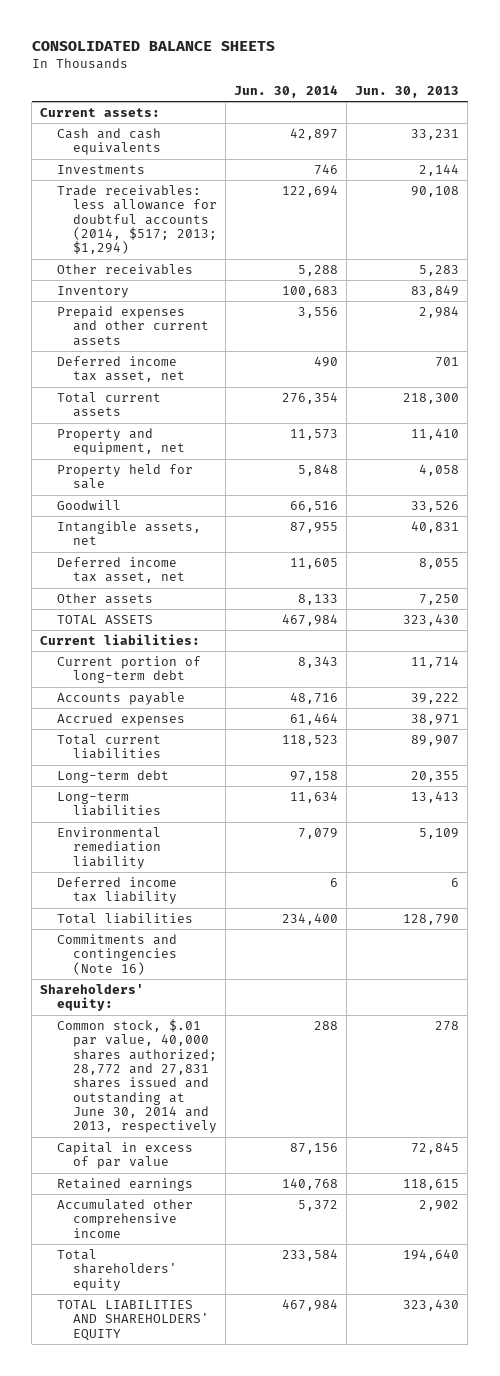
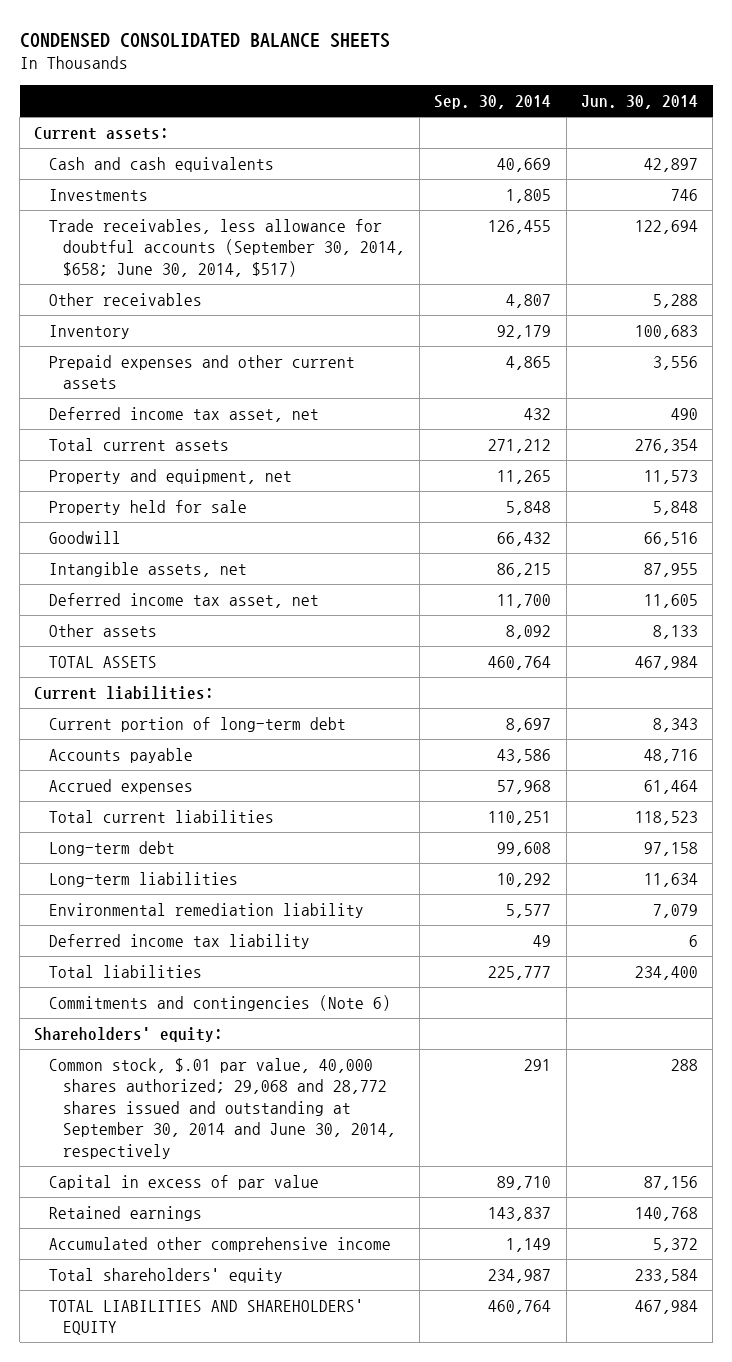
[31,41,275,52] CONSOLIDATED BALANCE SHEETS -> [19,32,390,48] CONDENSED CONSOLIDATED BALANCE SHEETS
[355,86,460,99] Jun. 30, 2013 -> none
none -> [434,95,552,110] Sep. 30, 2014
[56,184,218,255] Trade receivables: less allowance for doubtful accounts (2014, $517; 2013; $1,294) -> [48,218,406,277] Trade receivables, less allowance for doubtful accounts (September 30, 2014, $658; June 30, 2014, $517)
[56,933,178,975] Commitments and contingencies (Note 16) -> [48,994,391,1011] Commitments and contingencies (Note 6)
[56,1018,218,1134] Common stock, $.01 par value, 40,000 shares authorized; 28,772 and 27,831 shares issued and outstanding at June 30, 2014 and 2013, respectively -> [48,1057,397,1159] Common stock, $.01 par value, 40,000 shares authorized; 29,068 and 28,772 shares issued and outstanding at September 30, 2014 and June 30, 2014, respectively

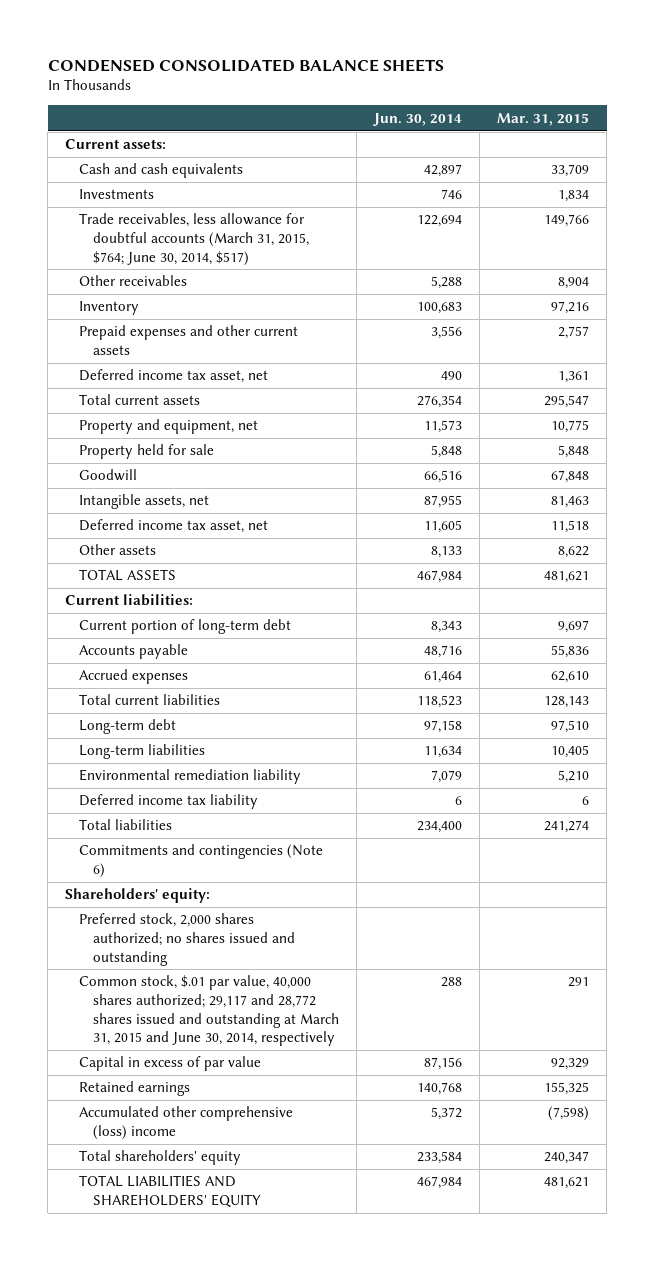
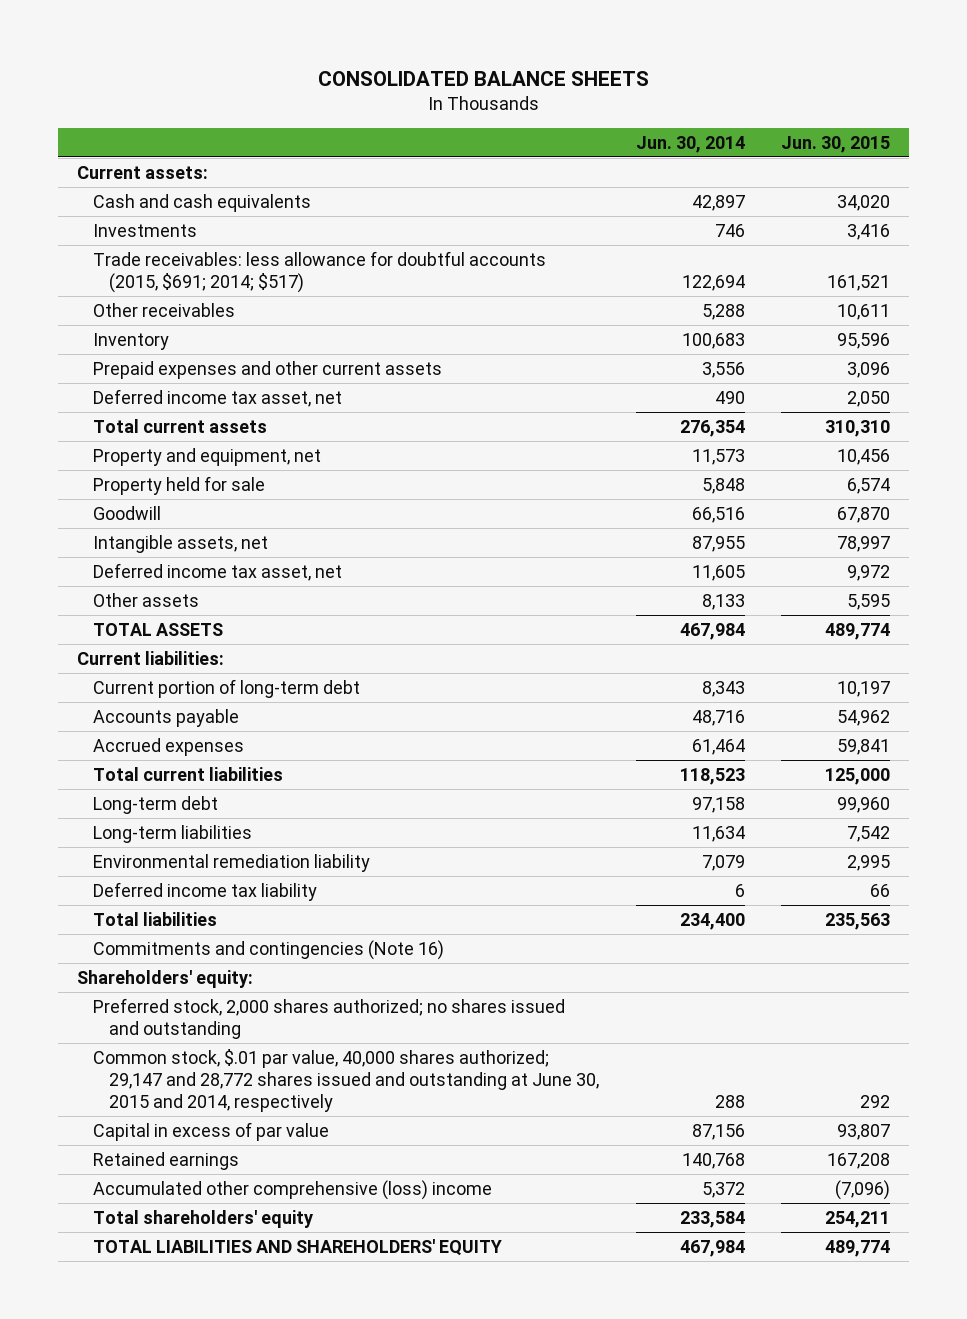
[47,58,444,72] CONDENSED CONSOLIDATED BALANCE SHEETS -> [317,71,649,87] CONSOLIDATED BALANCE SHEETS
[497,112,590,126] Mar. 31, 2015 -> none
none -> [781,135,891,153] Jun. 30, 2015
[79,213,310,266] Trade receivables, less allowance for doubtful accounts (March 31, 2015, $764; June 30, 2014, $517) -> [92,250,546,293] Trade receivables: less allowance for doubtful accounts (2015, $691; 2014; $517)
[79,844,324,879] Commitments and contingencies (Note 6) -> [92,939,444,960] Commitments and contingencies (Note 16)
[79,975,340,1047] Common stock, $.01 par value, 40,000 shares authorized; 29,117 and 28,772 shares issued and outstanding at March 31, 2015 and June 30, 2014, respectively -> [92,1048,599,1112] Common stock, $.01 par value, 40,000 shares authorized; 29,147 and 28,772 shares issued and outstanding at June 30, 2015 and 2014, respectively

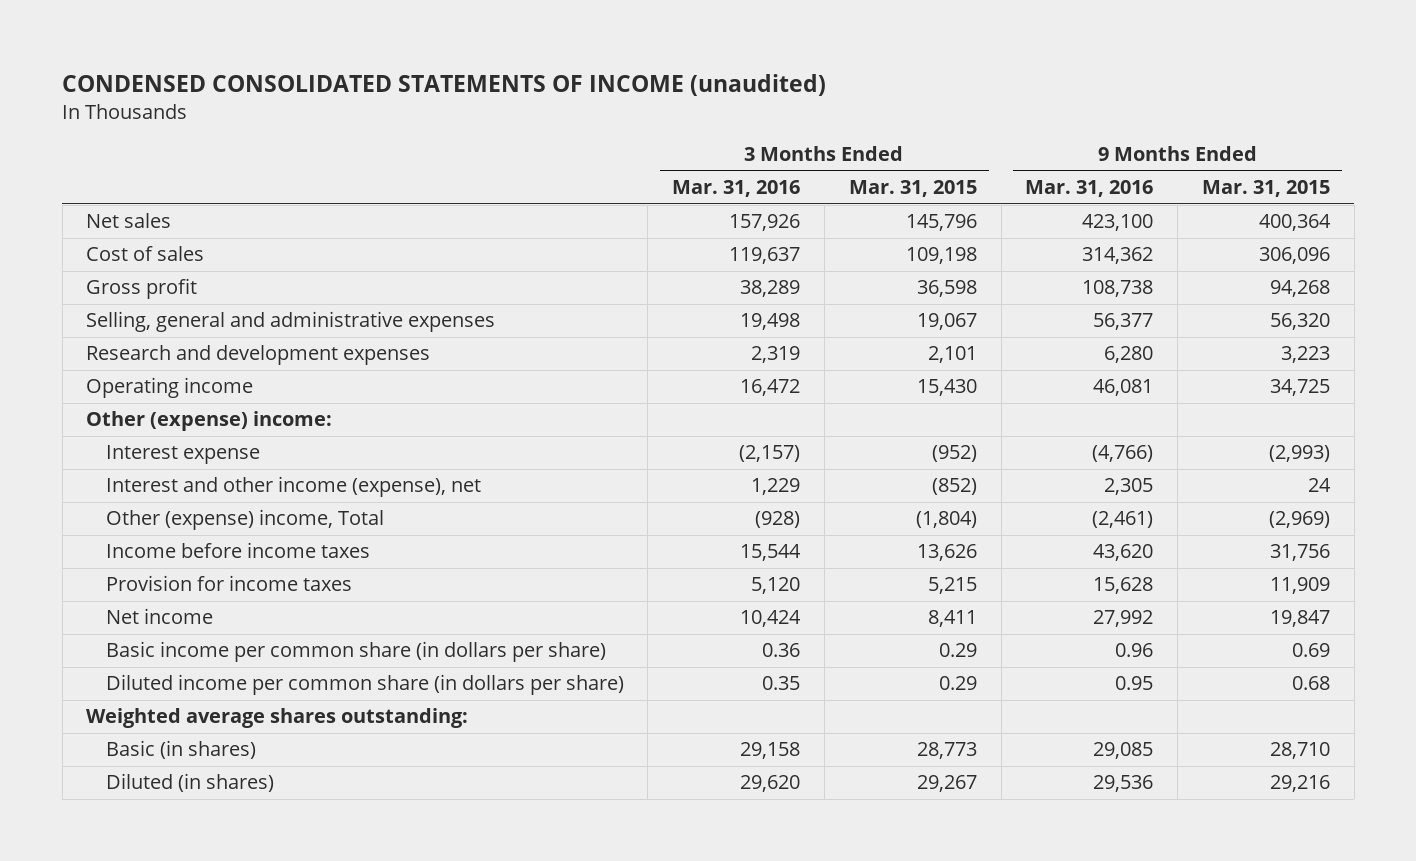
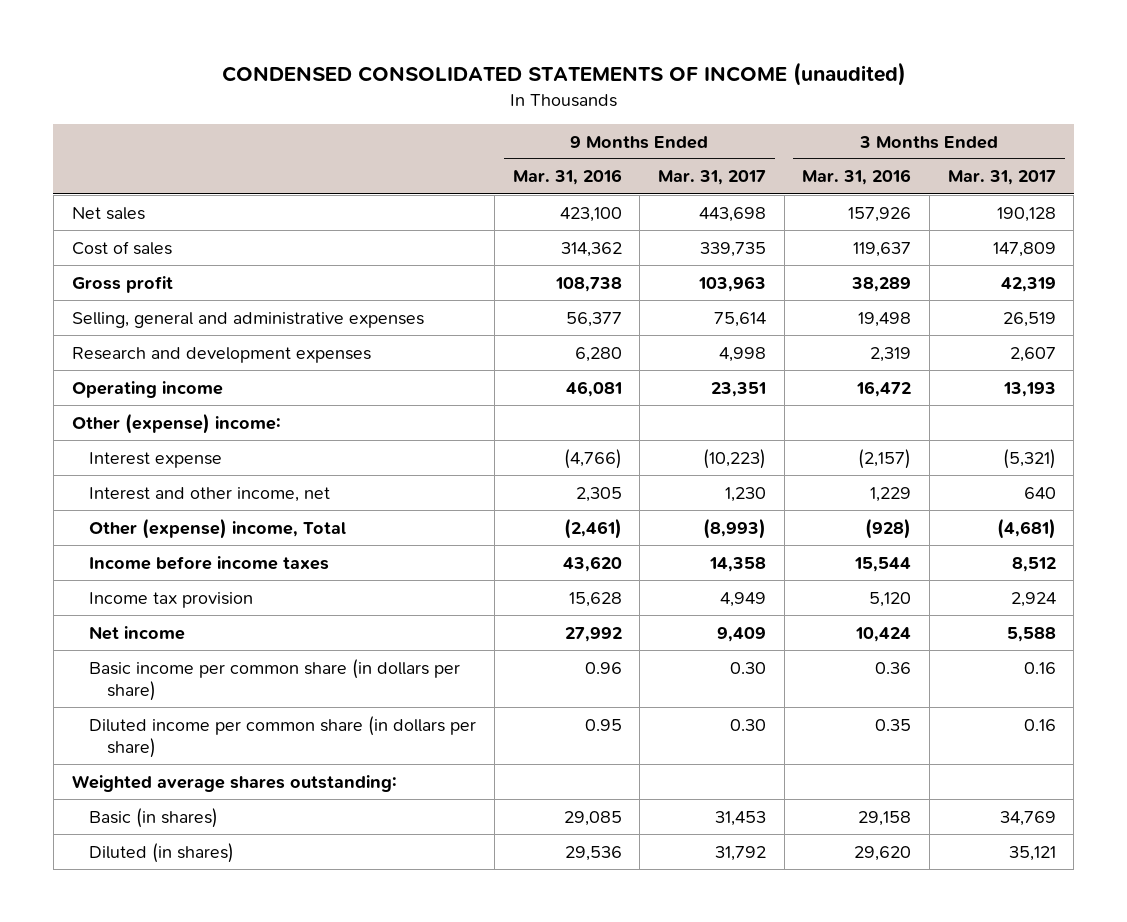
[848,180,977,198] Mar. 31, 2015 -> none
[1201,180,1330,198] Mar. 31, 2015 -> none
none -> [657,170,766,186] Mar. 31, 2017
none -> [947,170,1056,186] Mar. 31, 2017
[105,476,481,498] Interest and other income (expense), net -> [89,486,331,502] Interest and other income, net
[105,575,352,592] Provision for income taxes -> [89,591,254,608] Income tax provision

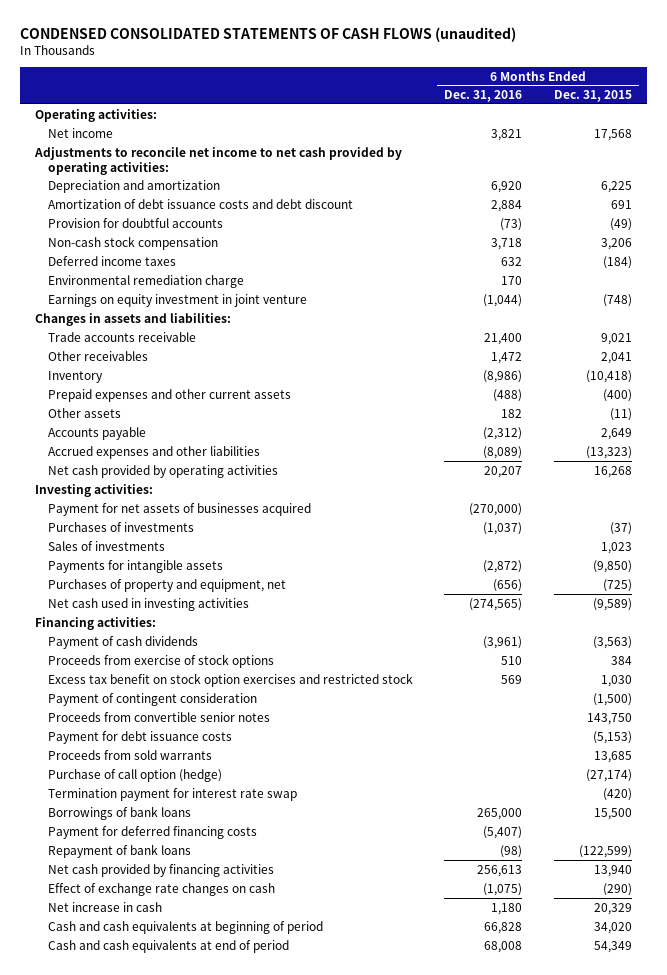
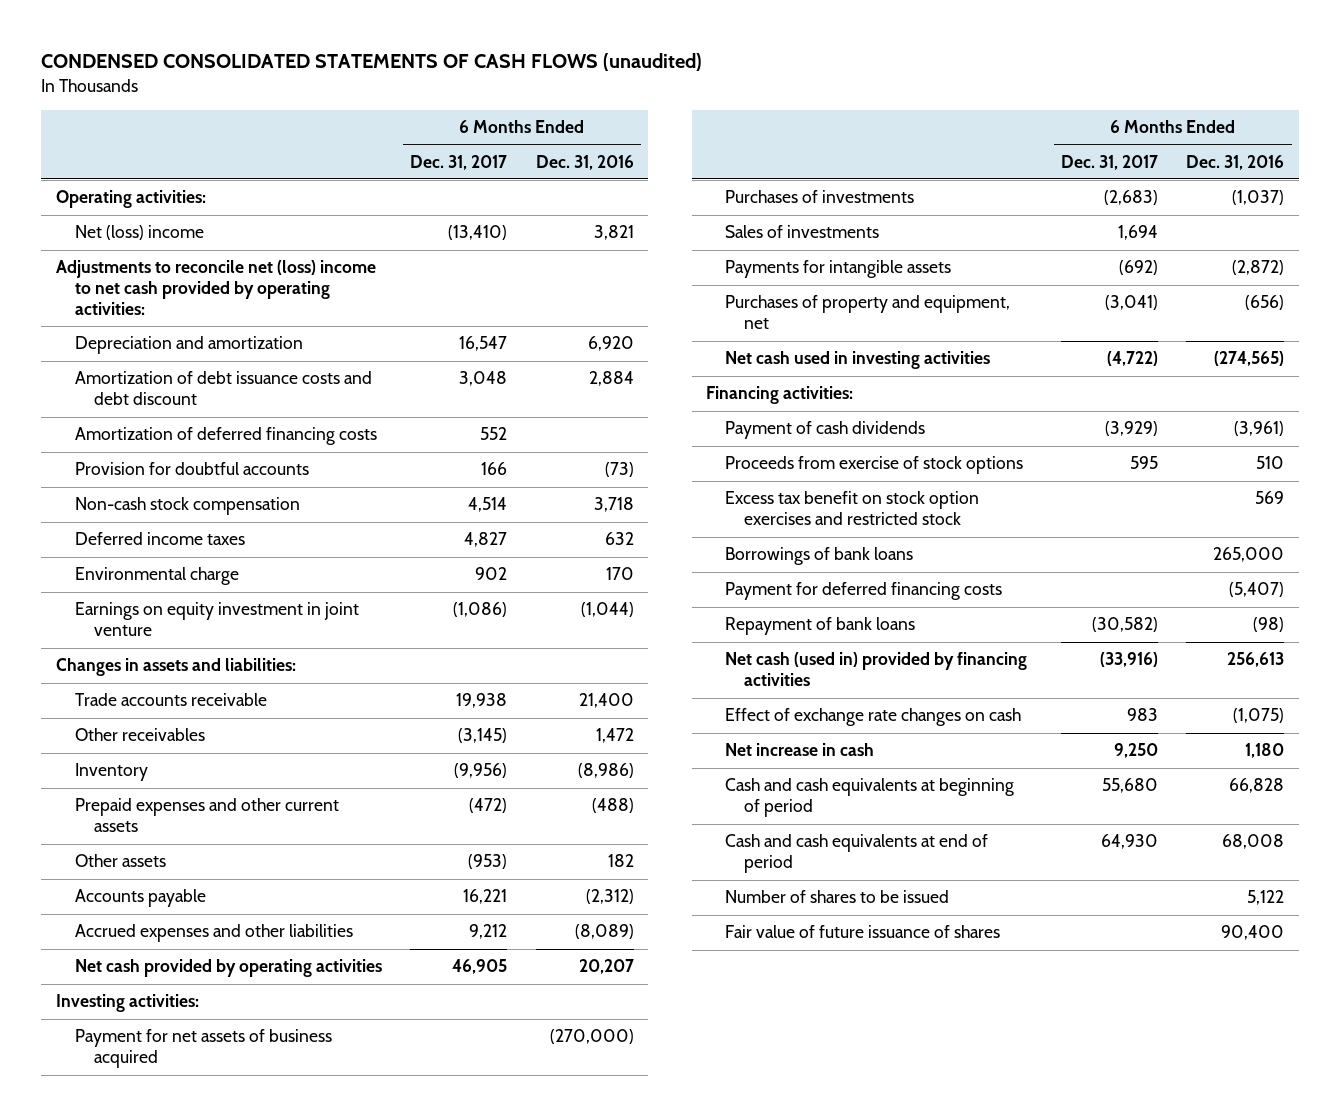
[553,90,632,103] Dec. 31, 2015 -> none
none -> [410,154,508,170] Dec. 31, 2017
[48,127,114,138] Net income -> [74,225,204,241] Net (loss) income
[34,146,403,175] Adjustments to reconcile net income to net cash provided by operating activities: -> [55,260,376,316] Adjustments to reconcile net (loss) income to net cash provided by operating activities:
none -> [74,427,377,446] Amortization of deferred financing costs
[48,274,245,288] Environmental remediation charge -> [74,567,239,586] Environmental charge
[48,502,312,516] Payment for net assets of businesses acquired -> [74,1029,332,1069] Payment for net assets of business acquired
[48,692,258,706] Payment of contingent consideration -> none
[48,711,271,722] Proceeds from convertible senior notes -> none
[48,730,233,744] Payment for debt issuance costs -> none
[48,749,213,760] Proceeds from sold warrants -> none
[48,768,223,782] Purchase of call option (hedge) -> none
[48,787,298,801] Termination payment for interest rate swap -> none
[48,863,275,877] Net cash provided by financing activities -> [725,652,1028,687] Net cash (used in) provided by financing activities
none -> [725,890,950,904] Number of shares to be issued
none -> [725,925,1001,939] Fair value of future issuance of shares

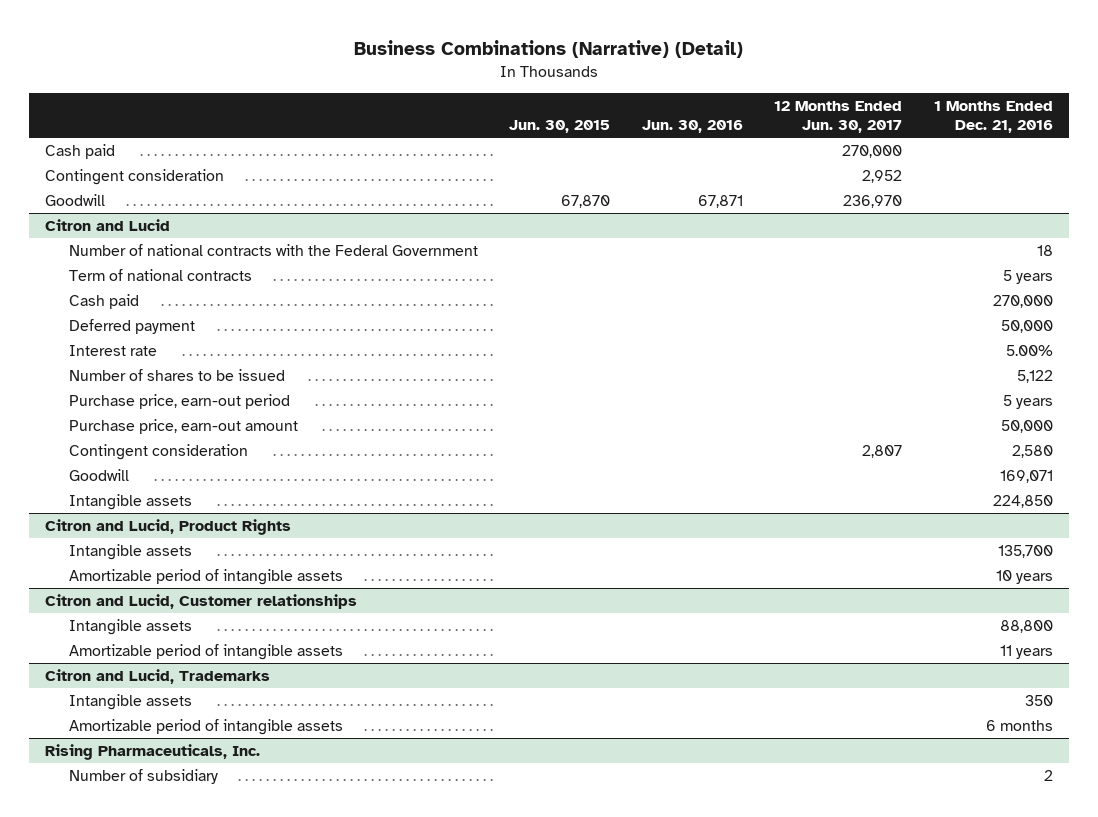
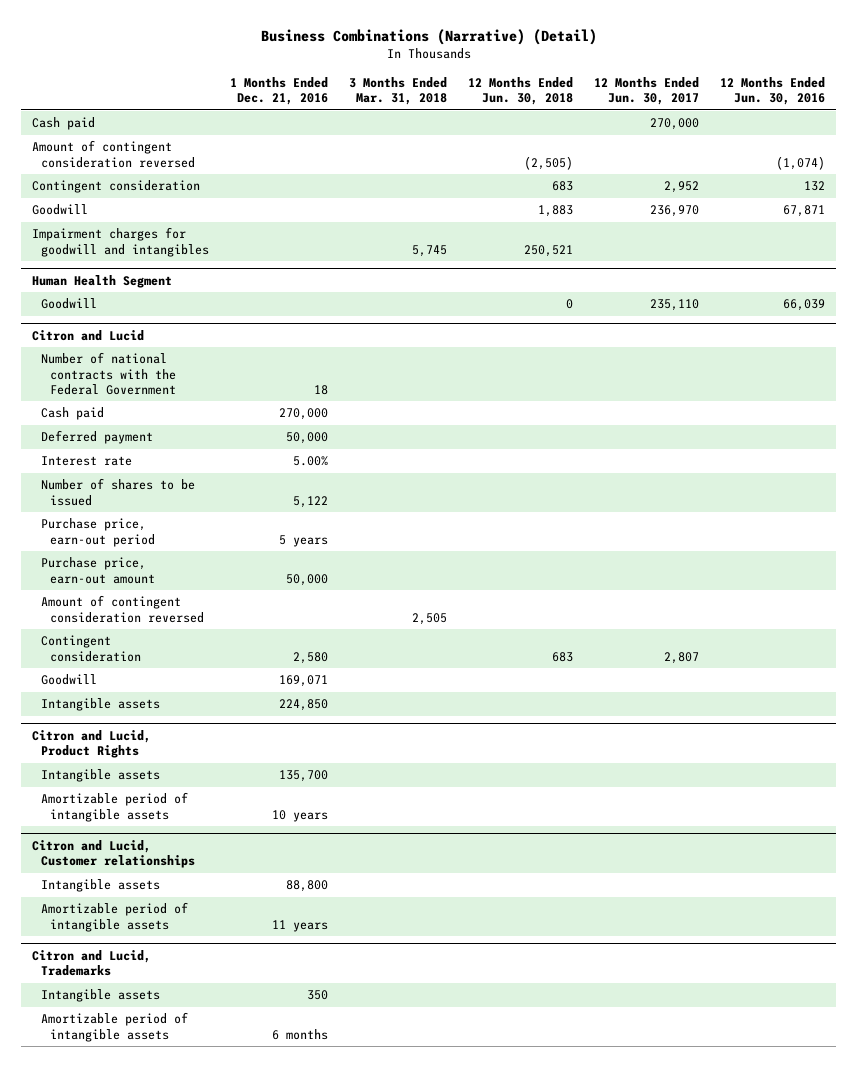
[509,120,611,134] Jun. 30, 2015 -> none
[641,120,743,134] Jun. 30, 2016 -> none
none -> [349,76,448,106] 3 Months Ended Mar. 31, 2018
none -> [468,76,574,106] 12 Months Ended Jun. 30, 2018
none -> [720,76,826,106] 12 Months Ended Jun. 30, 2016
none -> [31,140,196,168] Amount of contingent consideration reversed
none -> [31,227,210,257] Impairment charges for goodwill and intangibles
none -> [31,274,172,288] Human Health Segment
none -> [41,298,98,310] Goodwill
[68,269,252,282] Term of national contracts -> none
none -> [41,595,205,623] Amount of contingent consideration reversed
[45,744,261,761] Rising Pharmaceuticals, Inc. -> none
[68,769,218,785] Number of subsidiary -> none

